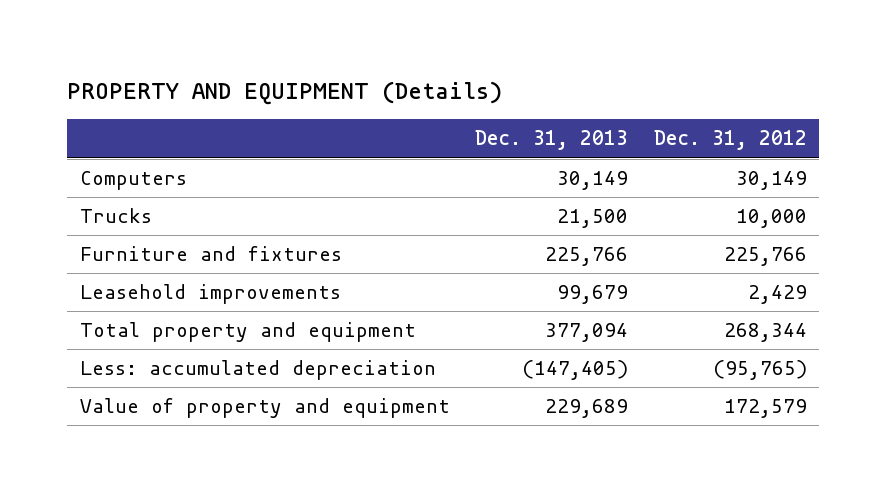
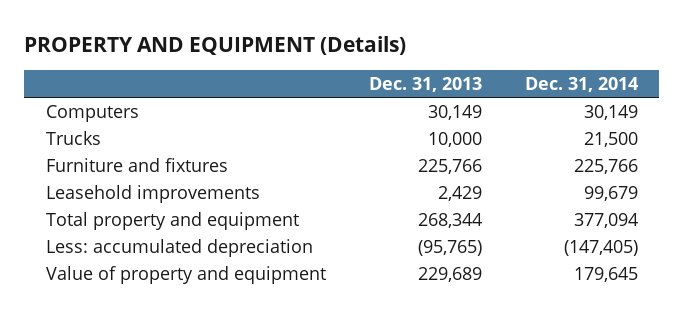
[653,130,807,151] Dec. 31, 2012 -> none
none -> [524,76,638,92] Dec. 31, 2014
[557,209,629,229] 21,500 -> [427,132,482,148] 10,000
[557,285,629,305] 99,679 -> [437,186,482,202] 2,429
[545,323,629,343] 377,094 -> [417,213,482,229] 268,344
[522,360,629,381] (147,405) -> [417,240,482,257] (95,765)

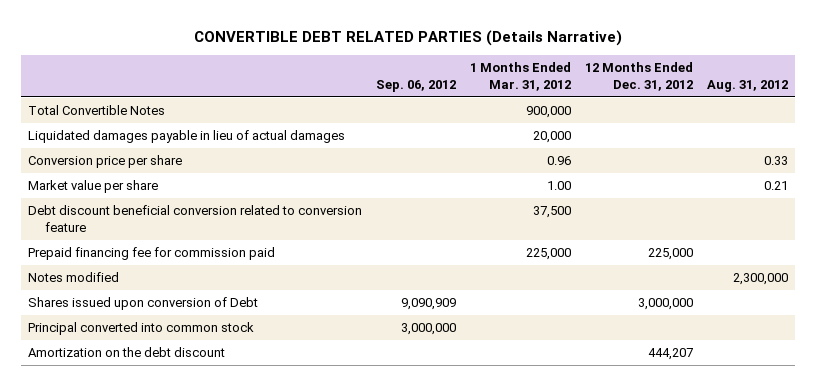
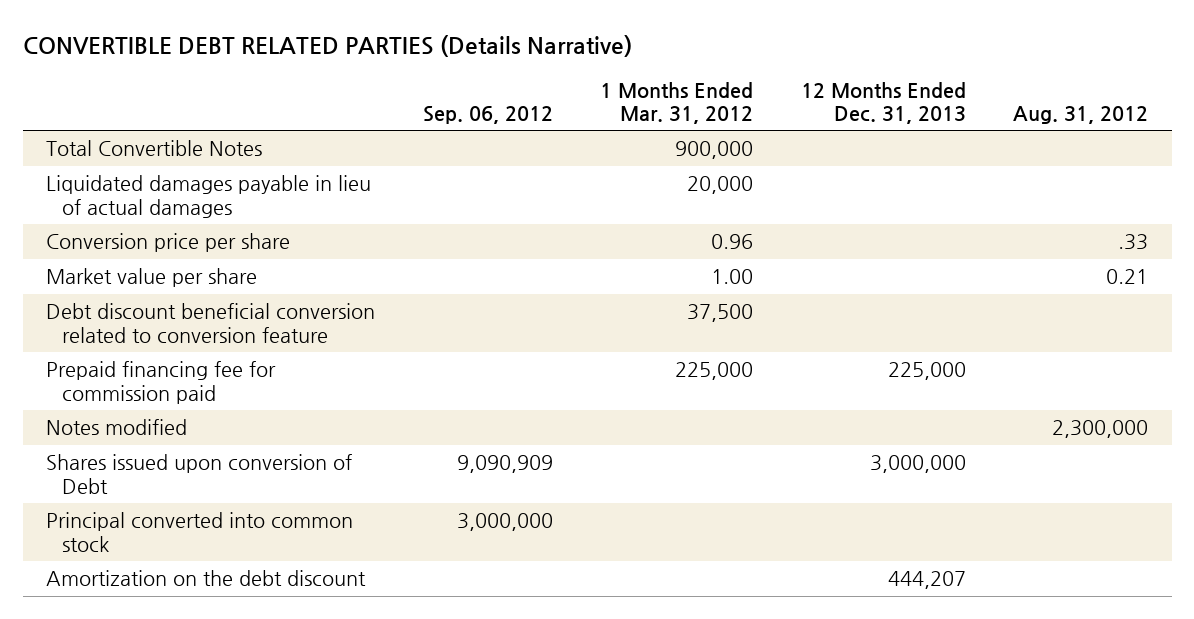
[584,61,693,91] 12 Months Ended Dec. 31, 2012 -> none
none -> [800,81,966,125] 12 Months Ended Dec. 31, 2013
[763,156,788,166] 0.33 -> [1117,234,1148,251] .33

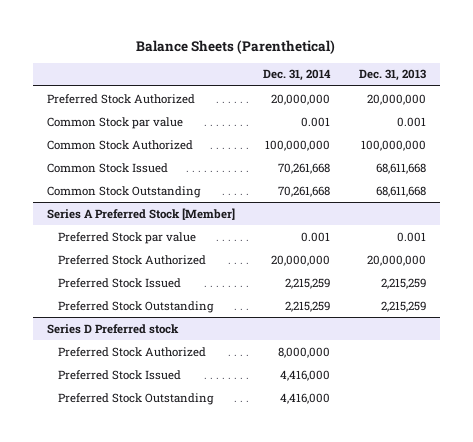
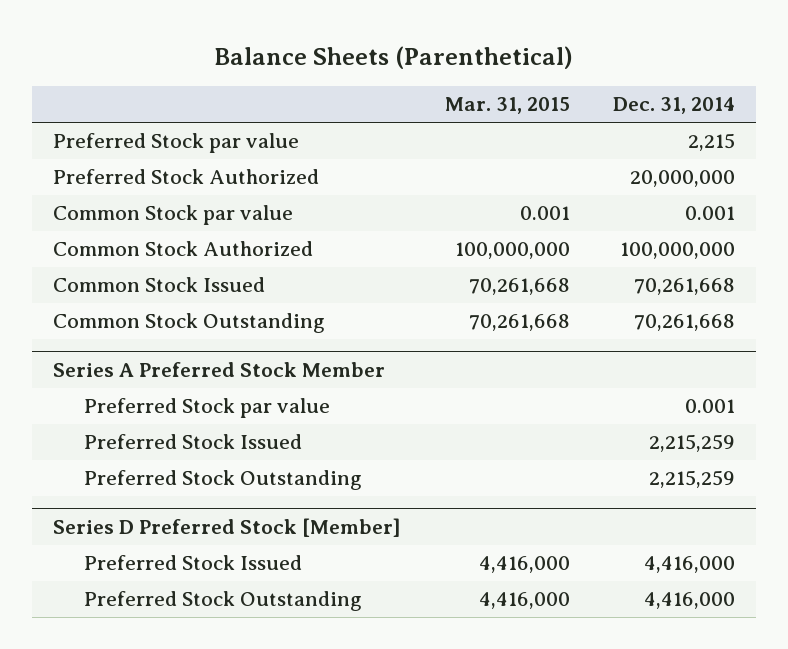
[358,69,426,82] Dec. 31, 2013 -> none
none -> [444,97,570,115] Mar. 31, 2015
none -> [53,133,300,154] Preferred Stock par value
[47,207,236,220] Series A Preferred Stock [Member] -> [53,362,386,378] Series A Preferred Stock Member
[58,254,207,265] Preferred Stock Authorized -> none
[58,346,207,357] Preferred Stock Authorized -> none
[47,323,180,334] Series D Preferred stock -> [53,518,402,538] Series D Preferred Stock [Member]

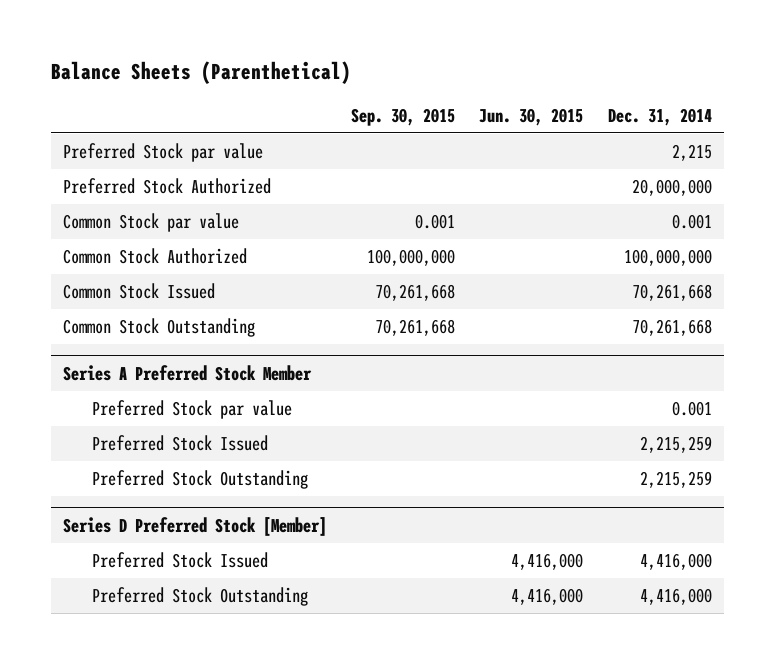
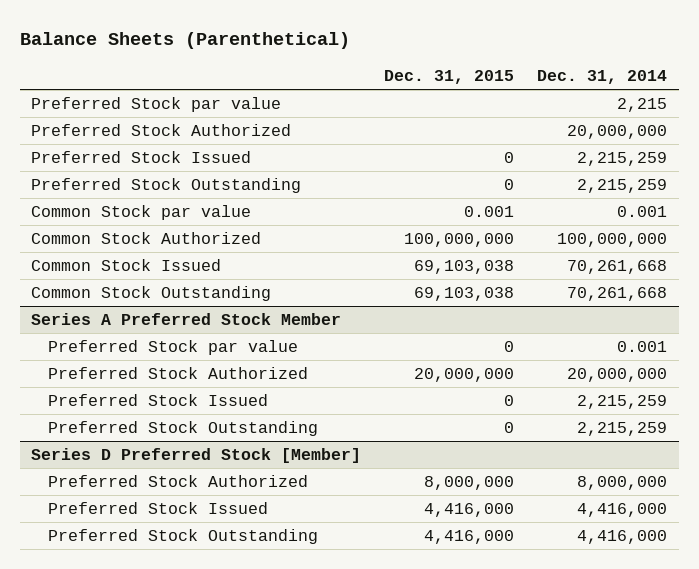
[351,107,456,126] Sep. 30, 2015 -> none
[479,107,584,126] Jun. 30, 2015 -> none
none -> [384,69,515,84] Dec. 31, 2015
none -> [31,151,252,164] Preferred Stock Issued
none -> [31,178,302,194] Preferred Stock Outstanding
none -> [47,367,308,380] Preferred Stock Authorized
none -> [47,475,308,488] Preferred Stock Authorized

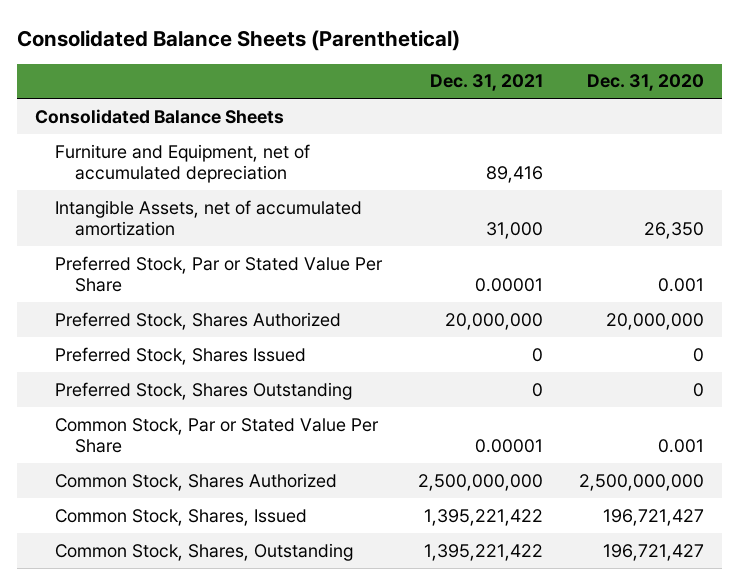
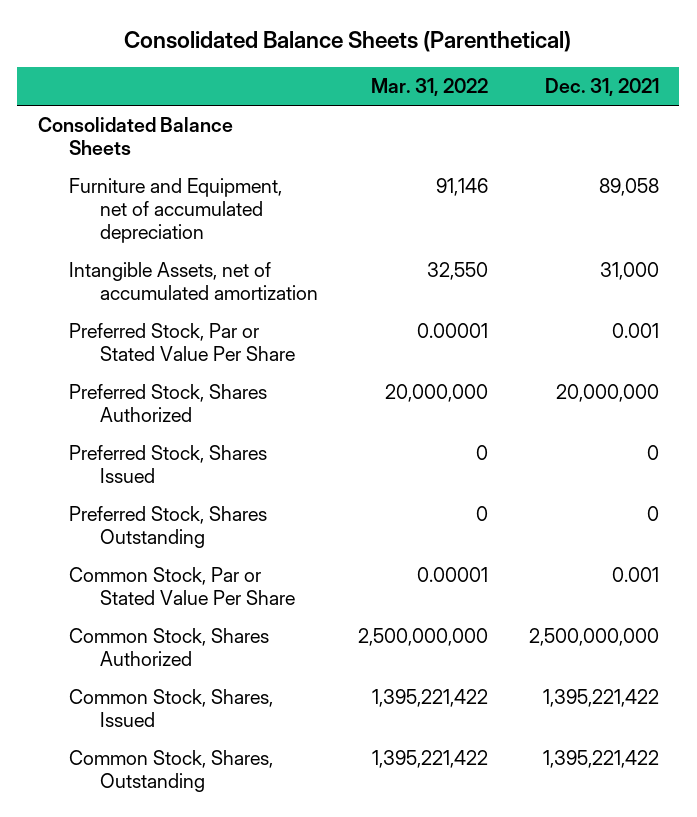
[586,74,704,92] Dec. 31, 2020 -> none
none -> [371,78,489,97] Mar. 31, 2022
[486,165,544,183] 89,416 -> [599,178,660,197] 89,058
[475,277,544,292] 0.00001 -> [612,323,660,339] 0.001
[475,438,544,453] 0.00001 -> [612,567,660,583] 0.001

